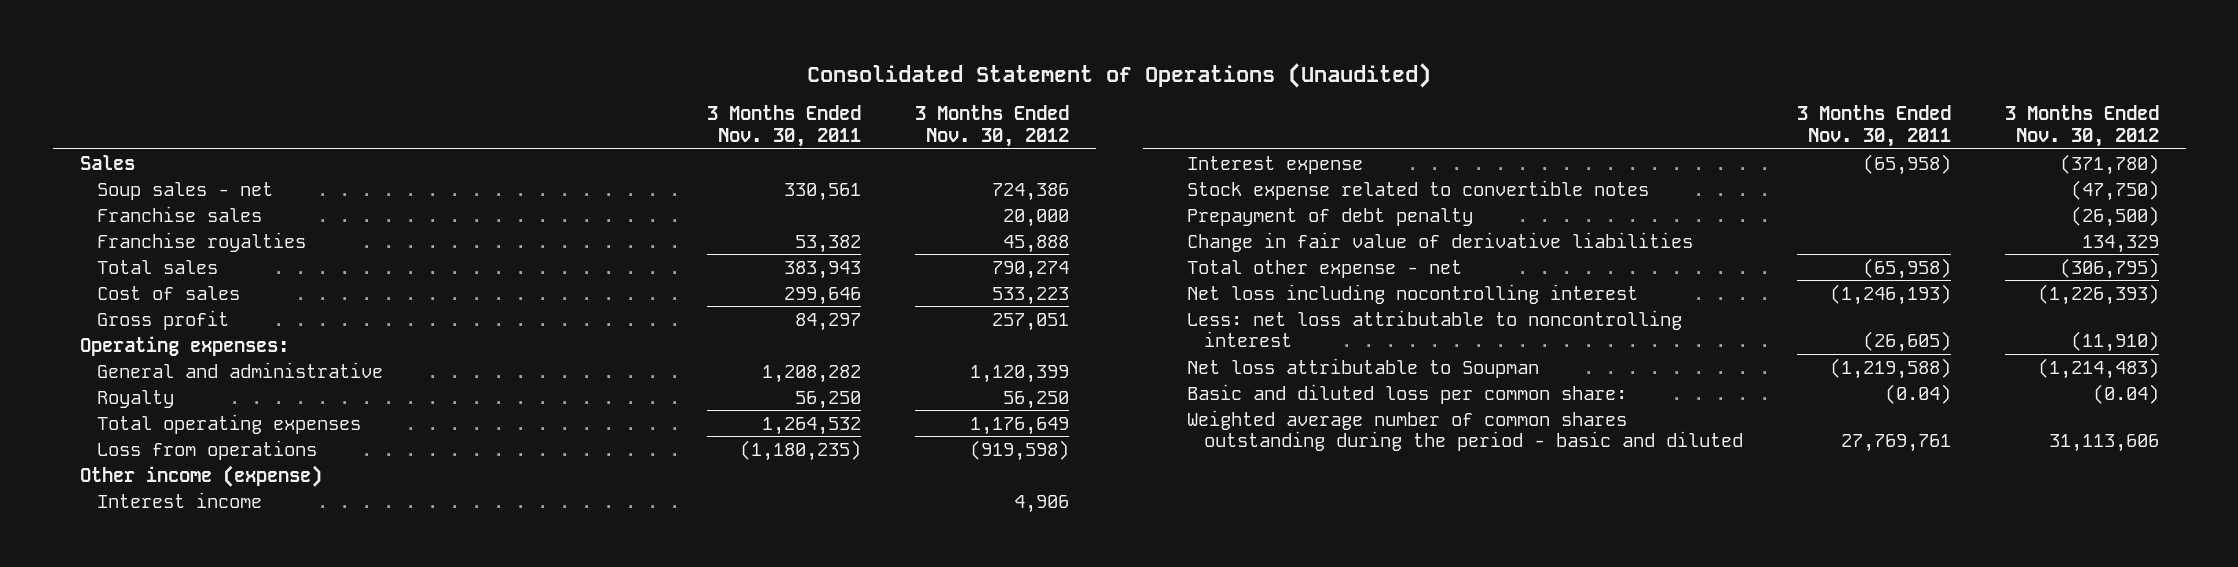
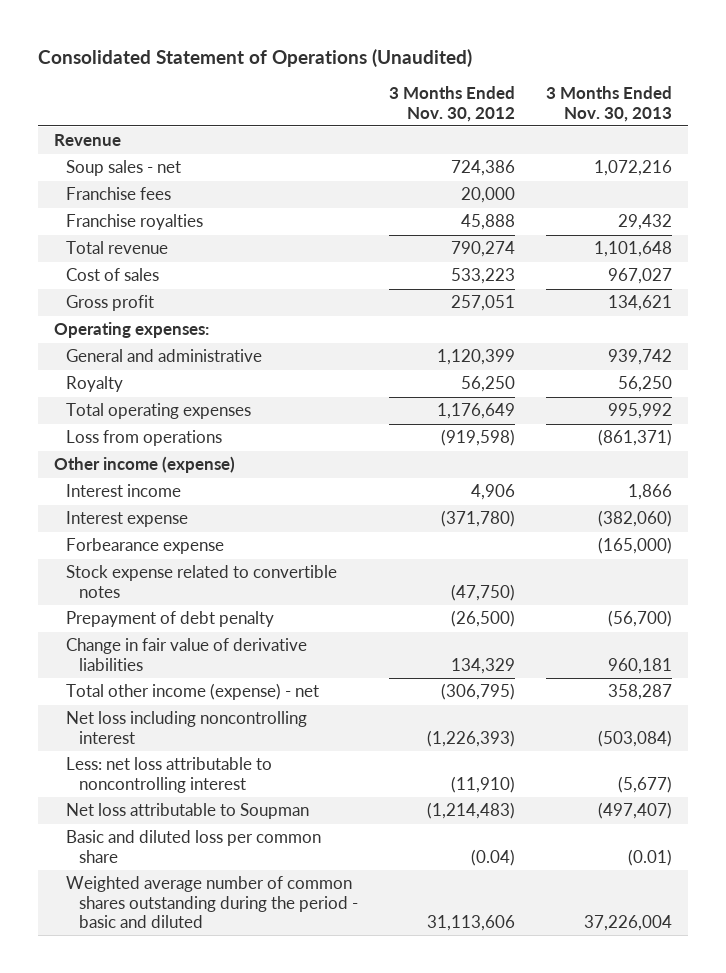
[706,105,861,148] 3 Months Ended Nov. 30, 2011 -> none
none -> [546,86,673,122] 3 Months Ended Nov. 30, 2013
[79,154,135,170] Sales -> [53,134,121,147] Revenue
[96,205,262,222] Franchise sales -> none
none -> [66,187,172,201] Franchise fees
[96,259,218,274] Total sales -> [66,241,169,255] Total revenue
none -> [66,538,225,555] Forbearance expense
[1186,259,1462,278] Total other expense - net -> [66,683,320,701] Total other income (expense) - net
[1186,283,1638,304] Net loss including nocontrolling interest -> [66,711,308,744] Net loss including noncontrolling interest
[1186,383,1627,404] Basic and diluted loss per common share: -> [66,830,322,863] Basic and diluted loss per common share

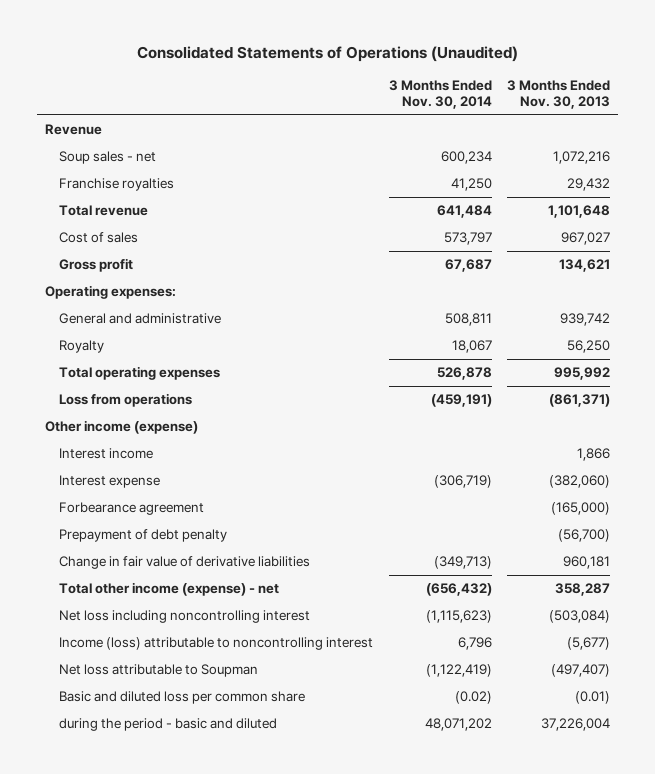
[38,48,473,67] Consolidated Statement of Operations (Unaudited) -> [136,46,518,63] Consolidated Statements of Operations (Unaudited)
[389,86,516,122] 3 Months Ended Nov. 30, 2012 -> none
none -> [388,80,492,110] 3 Months Ended Nov. 30, 2014
[66,187,172,201] Franchise fees -> none
[66,565,338,598] Stock expense related to convertible notes -> none
[66,538,225,555] Forbearance expense -> [59,502,205,516] Forbearance agreement
[66,757,273,793] Less: net loss attributable to noncontrolling interest -> [59,637,374,651] Income (loss) attributable to noncontrolling interest
[66,876,359,928] Weighted average number of common shares outstanding during the period - basic and diluted -> [59,718,278,732] during the period - basic and diluted

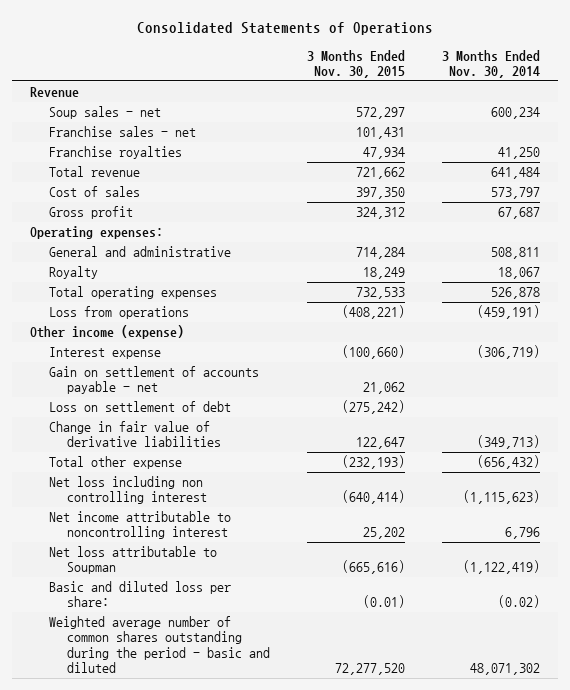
[136,46,518,63] Consolidated Statements of Operations (Unaudited) -> [136,22,433,36] Consolidated Statements of Operations
[507,80,611,110] 3 Months Ended Nov. 30, 2013 -> none
none -> [306,49,405,79] 3 Months Ended Nov. 30, 2015
none -> [48,126,196,138] Franchise sales - net
[59,448,154,460] Interest income -> none
[59,502,205,516] Forbearance agreement -> none
[59,529,228,543] Prepayment of debt penalty -> none
none -> [48,366,259,395] Gain on settlement of accounts payable - net
none -> [48,401,231,413] Loss on settlement of debt
[59,582,280,597] Total other income (expense) - net -> [48,456,182,470] Total other expense
[59,610,311,624] Net loss including noncontrolling interest -> [48,476,208,505] Net loss including non controlling interest
[59,637,374,651] Income (loss) attributable to noncontrolling interest -> [48,511,231,540] Net income attributable to noncontrolling interest
[59,691,306,705] Basic and diluted loss per common share -> [48,581,231,608] Basic and diluted loss per share:
[59,718,278,732] during the period - basic and diluted -> [48,616,271,674] Weighted average number of common shares outstanding during the period - basic and diluted
[424,718,492,732] 48,071,202 -> [469,663,540,676] 48,071,302

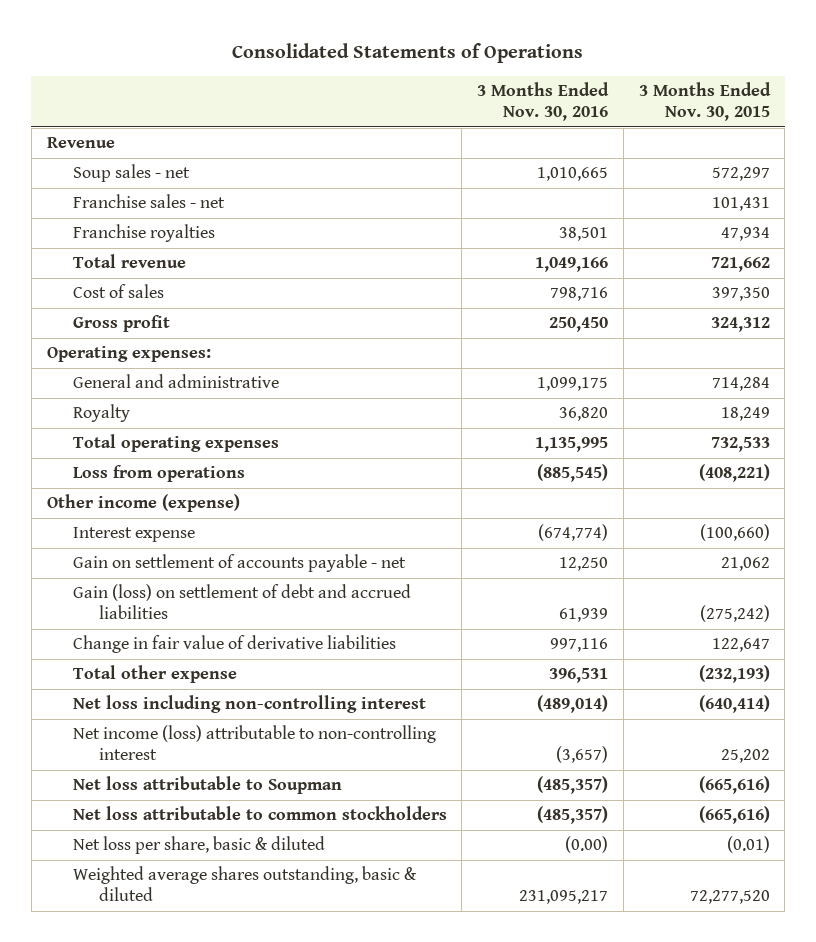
[441,49,540,79] 3 Months Ended Nov. 30, 2014 -> none
none -> [477,82,610,122] 3 Months Ended Nov. 30, 2016
[48,401,231,413] Loss on settlement of debt -> [72,584,411,620] Gain (loss) on settlement of debt and accrued liabilities
[48,476,208,505] Net loss including non controlling interest -> [72,695,426,714] Net loss including non-controlling interest
[48,511,231,540] Net income attributable to noncontrolling interest -> [72,725,436,761] Net income (loss) attributable to non-controlling interest
none -> [72,806,447,821] Net loss attributable to common stockholders
[48,581,231,608] Basic and diluted loss per share: -> [72,836,325,855] Net loss per share, basic & diluted
[48,616,271,674] Weighted average number of common shares outstanding during the period - basic and diluted -> [72,866,417,902] Weighted average shares outstanding, basic & diluted

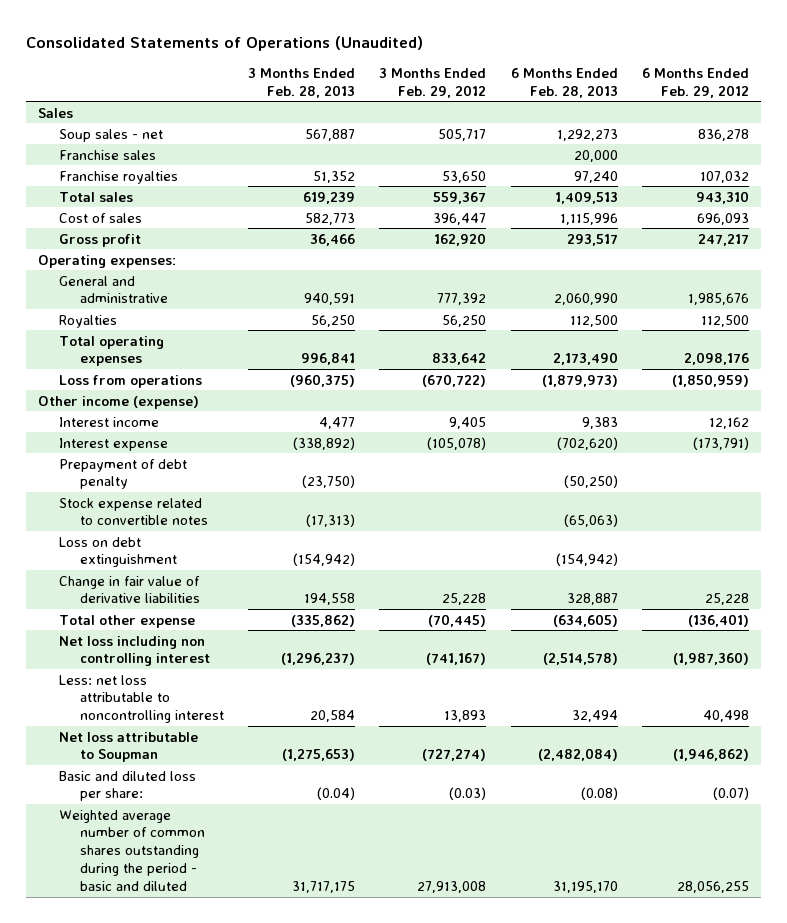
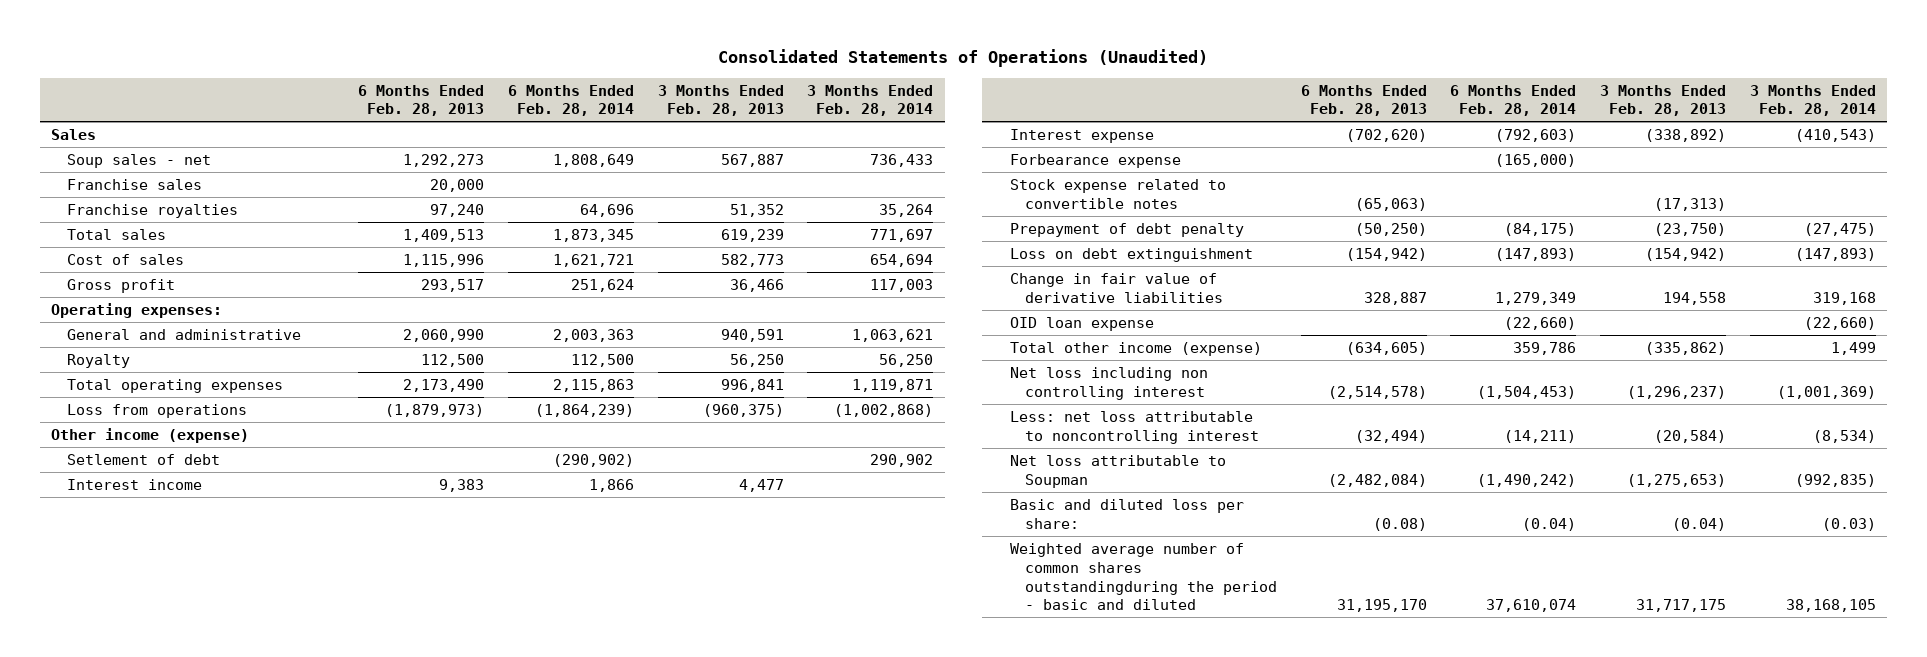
[379,67,487,98] 3 Months Ended Feb. 29, 2012 -> none
[641,67,749,98] 6 Months Ended Feb. 29, 2012 -> none
none -> [507,84,634,117] 6 Months Ended Feb. 28, 2014
none -> [807,84,934,117] 3 Months Ended Feb. 28, 2014
[58,314,117,328] Royalties -> [67,353,131,368] Royalty
none -> [67,453,221,465] Setlement of debt
none -> [1009,153,1181,168] Forbearance expense
[58,458,187,490] Prepayment of debt penalty -> [1009,222,1244,237] Prepayment of debt penalty
none -> [1009,316,1154,331] OID loan expense
[58,614,195,628] Total other expense -> [1009,341,1262,356] Total other income (expense)
[310,710,356,723] 20,584 -> [1654,429,1727,443] (20,584)
[571,710,618,723] 32,494 -> [1354,429,1427,443] (32,494)
[58,809,205,891] Weighted average number of common shares outstanding during the period - basic and diluted -> [1009,542,1278,611] Weighted average number of common shares outstandingduring the period - basic and diluted

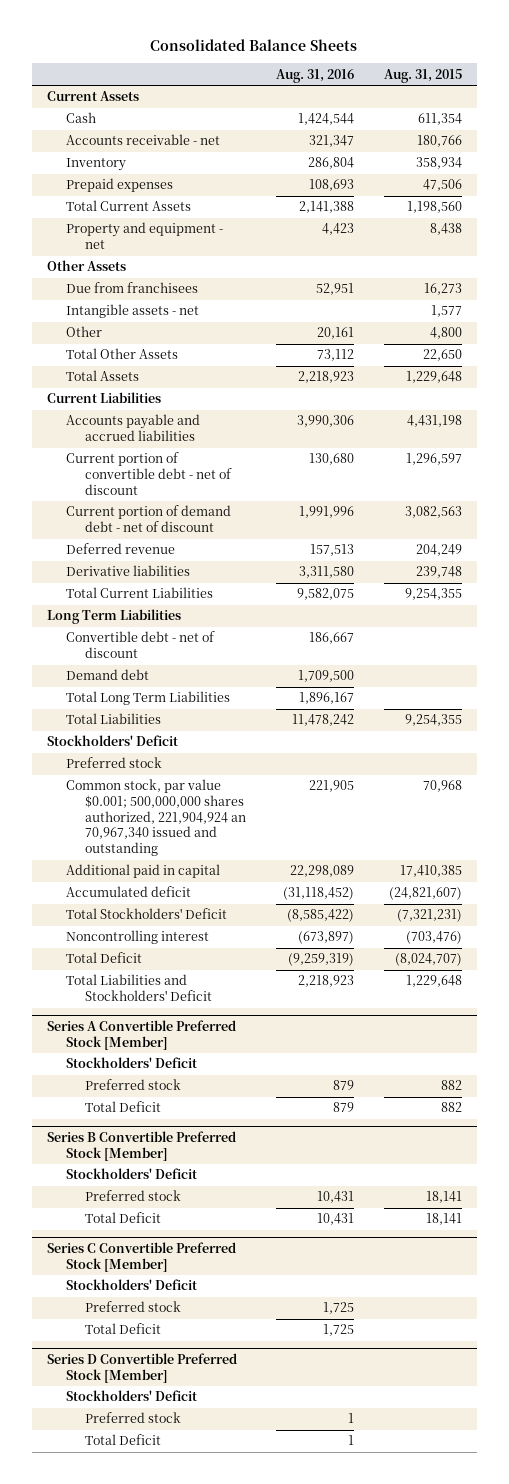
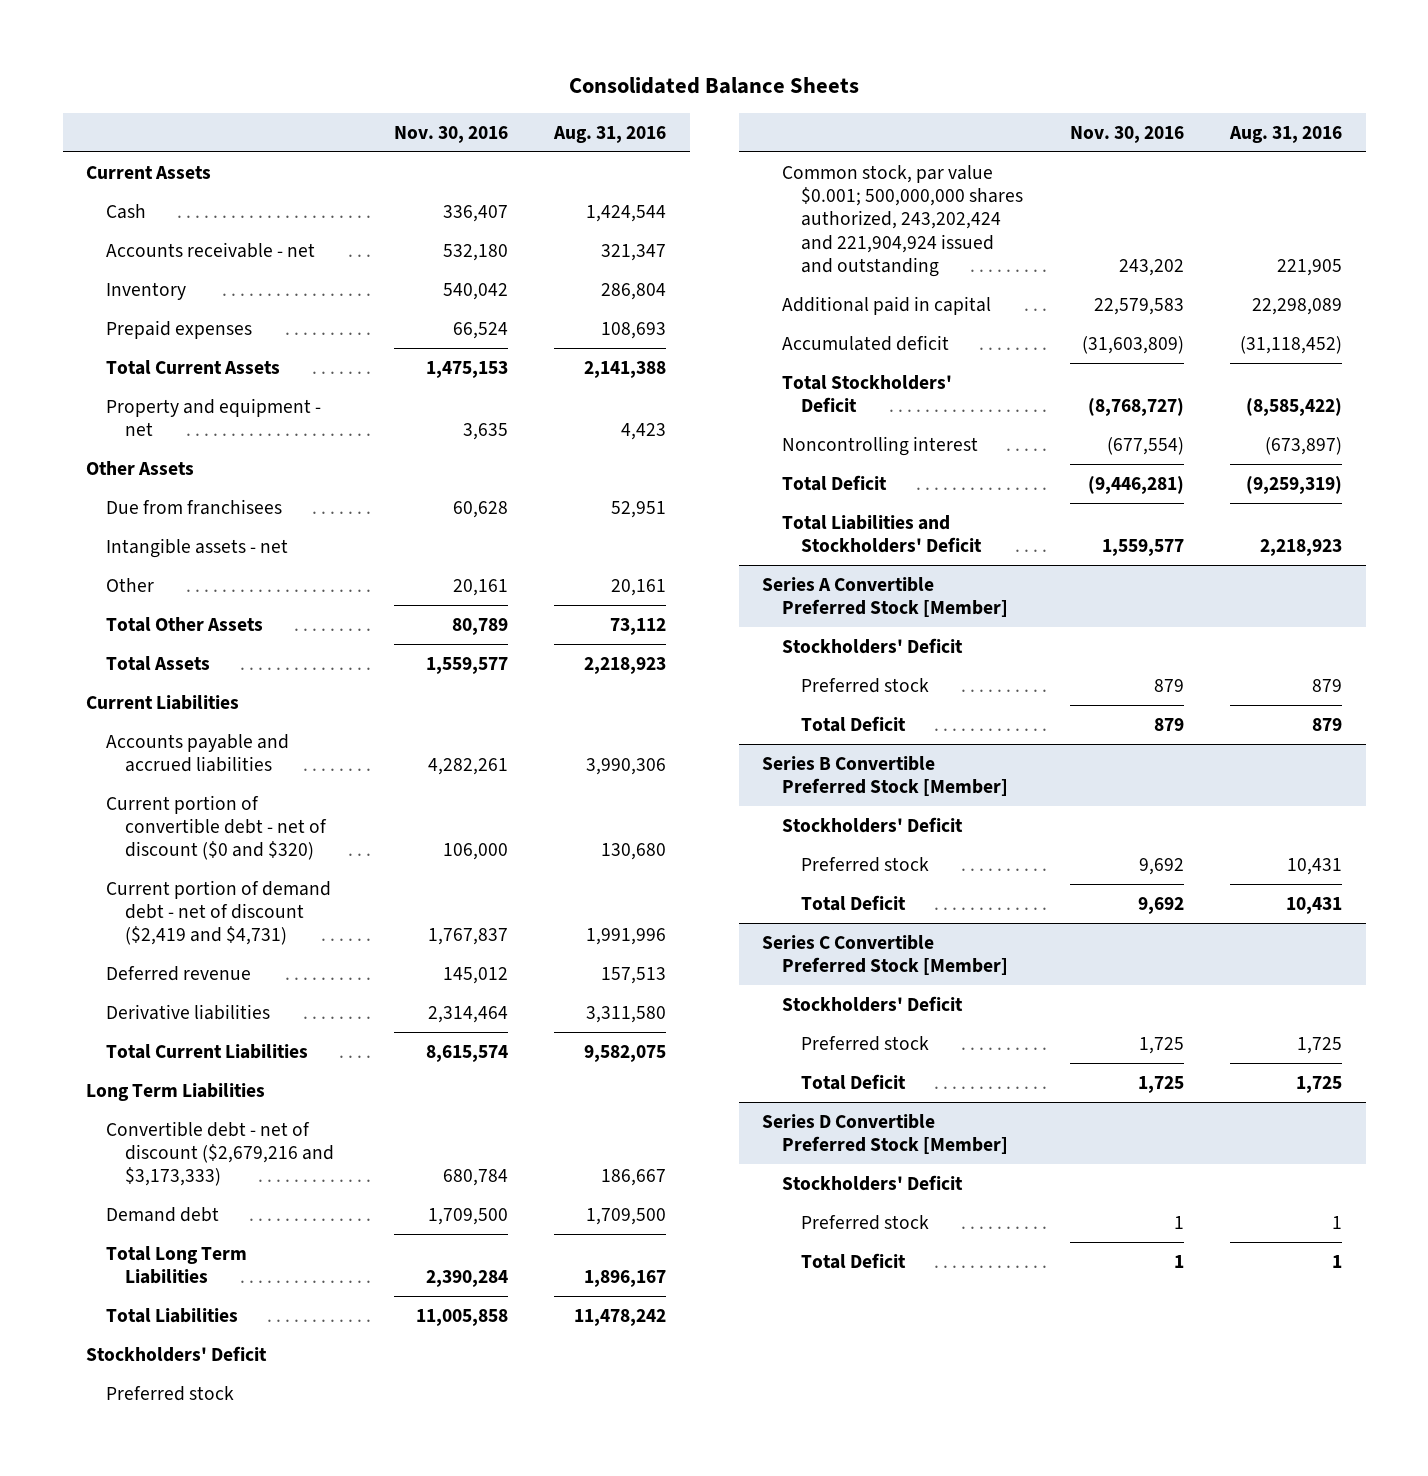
[384,68,463,83] Aug. 31, 2015 -> none
none -> [393,125,508,143] Nov. 30, 2016
[65,452,233,495] Current portion of convertible debt - net of discount -> [105,794,328,861] Current portion of convertible debt - net of discount ($0 and $320)
[65,505,231,533] Current portion of demand debt - net of discount -> [105,879,331,946] Current portion of demand debt - net of discount ($2,419 and $4,731)
[65,631,215,659] Convertible debt - net of discount -> [105,1120,335,1187] Convertible debt - net of discount ($2,679,216 and $3,173,333)
[65,779,247,857] Common stock, par value $0.001; 500,000,000 shares authorized, 221,904,924 an 70,967,340 issued and outstanding -> [781,164,1024,277] Common stock, par value $0.001; 500,000,000 shares authorized, 243,202,424 and 221,904,924 issued and outstanding

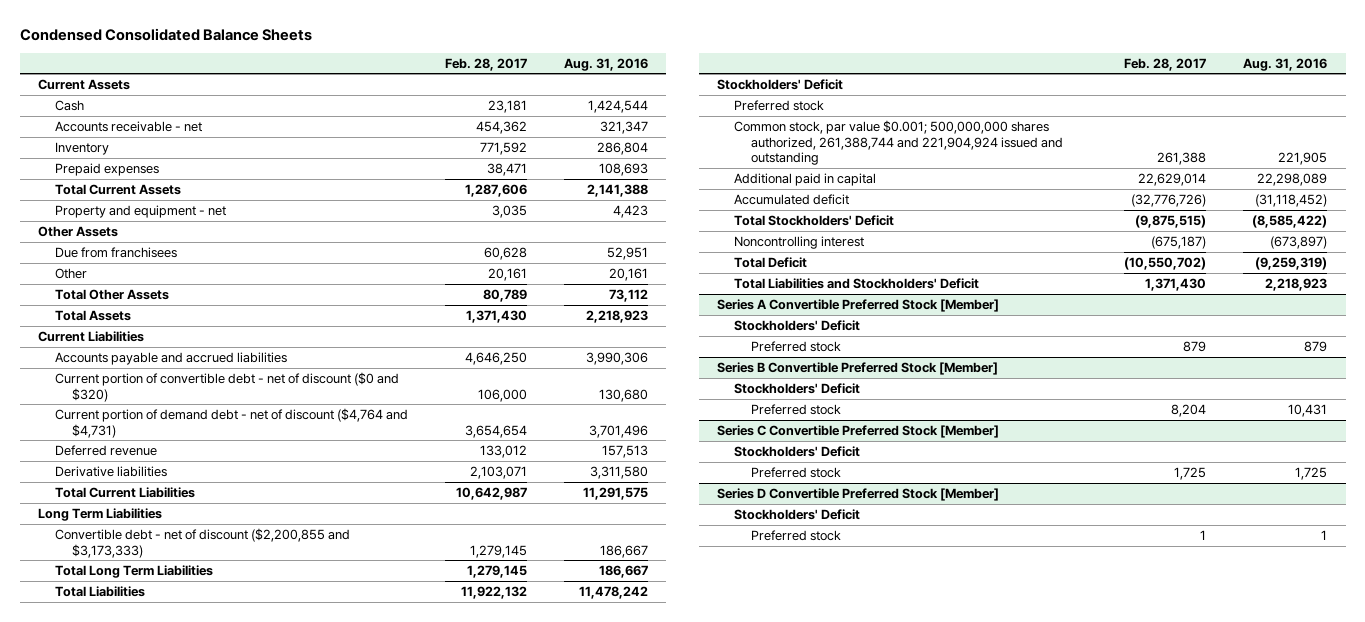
[569,77,860,95] Consolidated Balance Sheets -> [19,27,312,41] Condensed Consolidated Balance Sheets
[393,125,508,143] Nov. 30, 2016 -> none
none -> [444,57,527,71] Feb. 28, 2017
[105,537,288,558] Intangible assets - net -> none
[105,879,331,946] Current portion of demand debt - net of discount ($2,419 and $4,731) -> [54,407,408,438] Current portion of demand debt - net of discount ($4,764 and $4,731)
[586,928,667,946] 1,991,996 -> [588,424,648,438] 3,701,496
[584,1044,667,1062] 9,582,075 -> [582,486,648,500] 11,291,575
[105,1206,219,1222] Demand debt -> none
[105,1120,335,1187] Convertible debt - net of discount ($2,679,216 and $3,173,333) -> [54,527,350,558] Convertible debt - net of discount ($2,200,855 and $3,173,333)
[584,1270,667,1288] 1,896,167 -> [598,564,648,578] 186,667
[781,164,1024,277] Common stock, par value $0.001; 500,000,000 shares authorized, 243,202,424 and 221,904,924 issued and outstanding -> [734,119,1064,166] Common stock, par value $0.001; 500,000,000 shares authorized, 261,388,744 and 221,904,924 issued and outstanding
[801,715,907,732] Total Deficit -> none
[801,894,907,911] Total Deficit -> none
[801,1073,907,1090] Total Deficit -> none
[801,1252,907,1269] Total Deficit -> none

